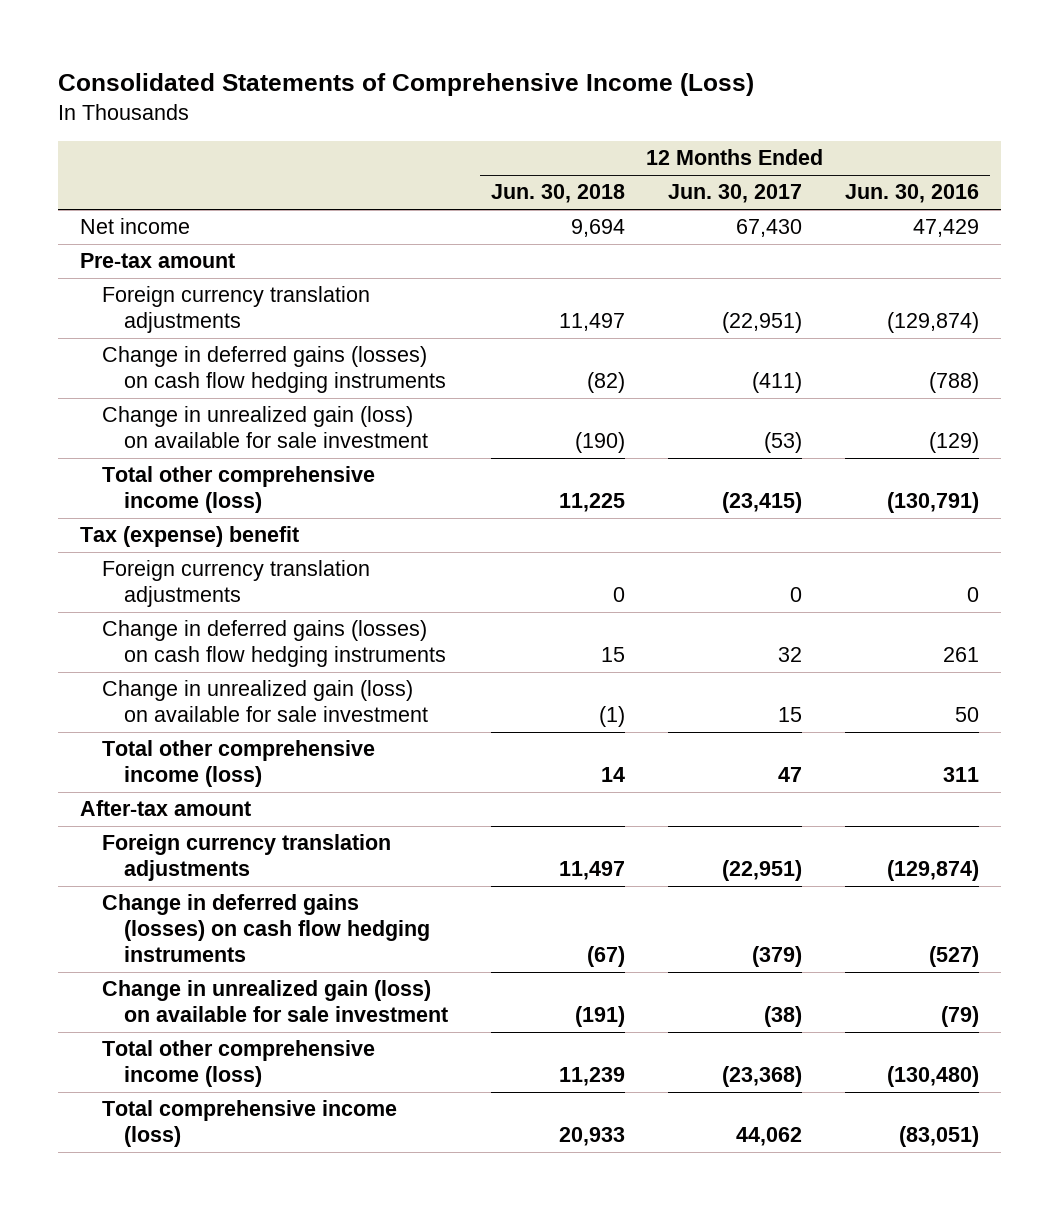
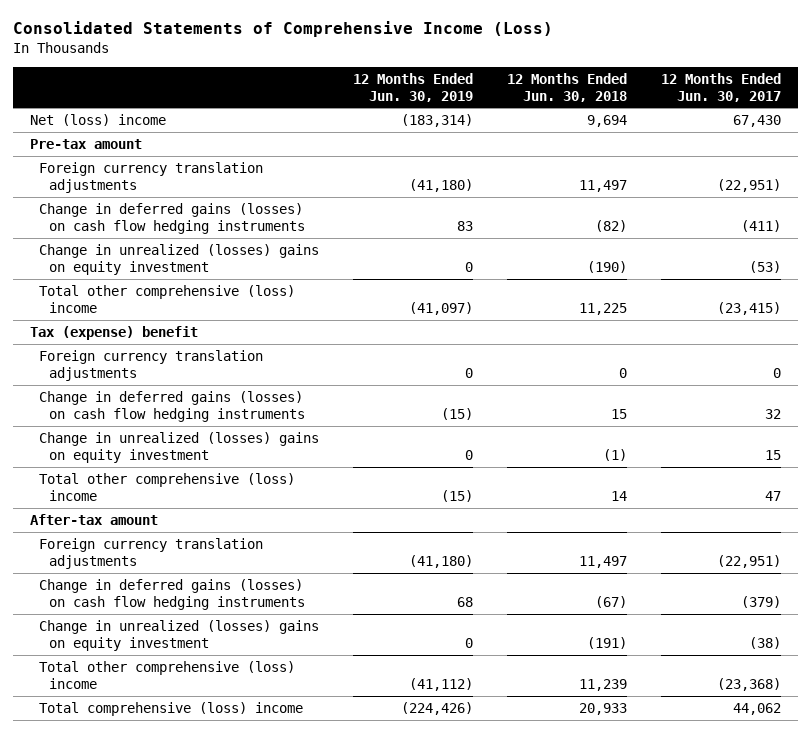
[844,184,979,204] Jun. 30, 2016 -> none
none -> [353,72,474,102] 12 Months Ended Jun. 30, 2019
[79,218,190,235] Net income -> [29,114,166,127] Net (loss) income
[101,406,428,449] Change in unrealized gain (loss) on available for sale investment -> [39,244,320,275] Change in unrealized (losses) gains on equity investment
[101,466,375,514] Total other comprehensive income (loss) -> [39,285,296,313] Total other comprehensive (loss) income
[101,680,428,723] Change in unrealized gain (loss) on available for sale investment -> [39,432,320,463] Change in unrealized (losses) gains on equity investment
[101,740,375,788] Total other comprehensive income (loss) -> [39,473,296,501] Total other comprehensive (loss) income
[101,980,448,1023] Change in unrealized gain (loss) on available for sale investment -> [39,620,320,651] Change in unrealized (losses) gains on equity investment
[101,1040,375,1088] Total other comprehensive income (loss) -> [39,661,296,689] Total other comprehensive (loss) income
[101,1100,397,1148] Total comprehensive income (loss) -> [39,702,304,717] Total comprehensive (loss) income

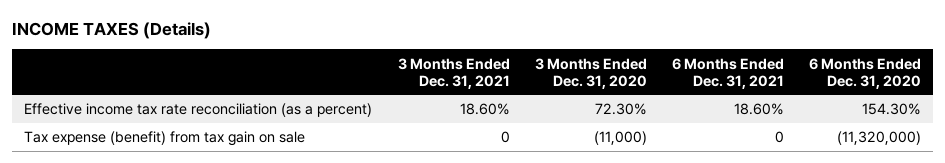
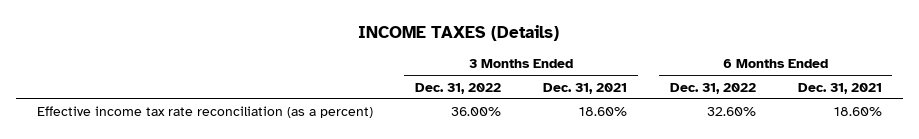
[534,57,647,89] 3 Months Ended Dec. 31, 2020 -> none
[808,57,921,89] 6 Months Ended Dec. 31, 2020 -> none
none -> [415,82,502,94] Dec. 31, 2022
none -> [669,82,756,94] Dec. 31, 2022
[24,131,306,147] Tax expense (benefit) from tax gain on sale -> none

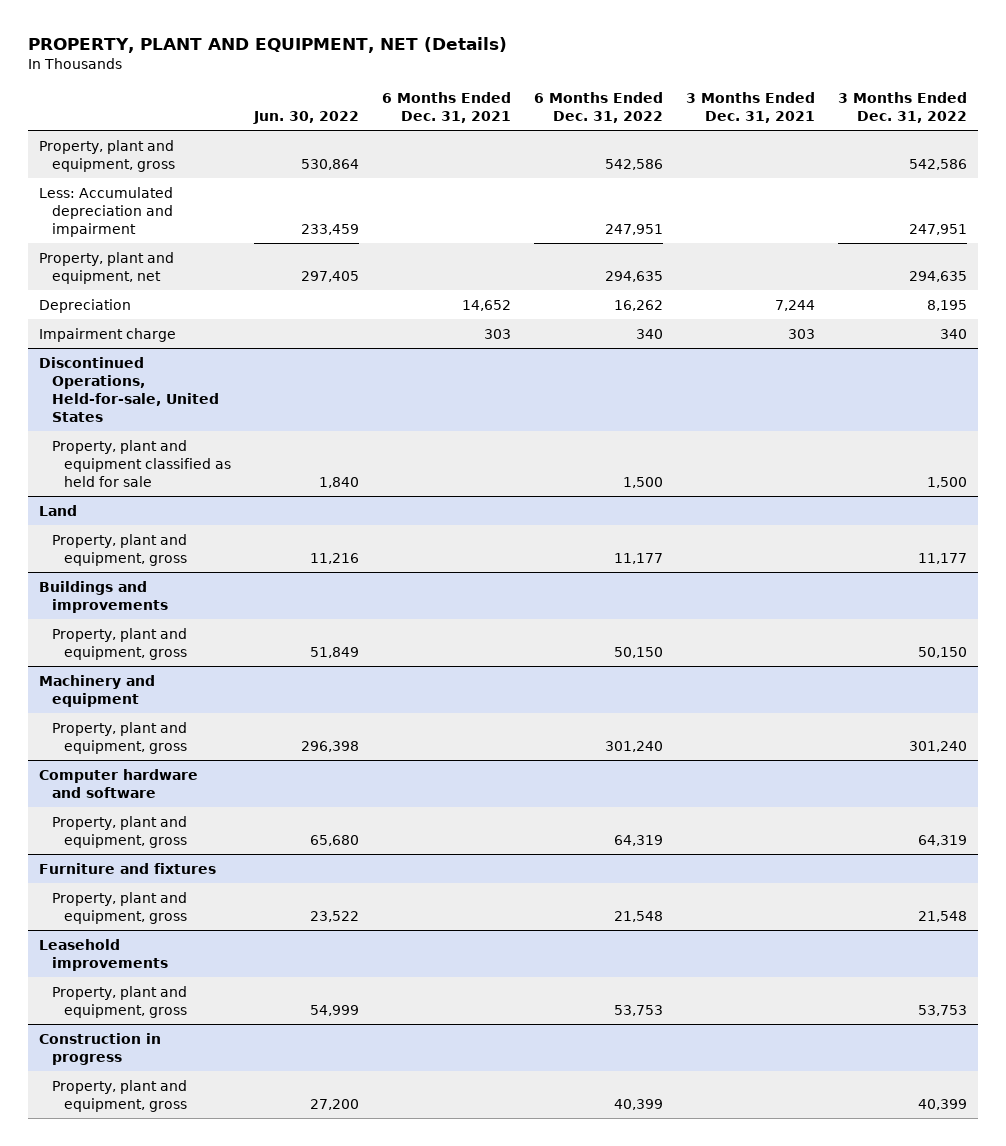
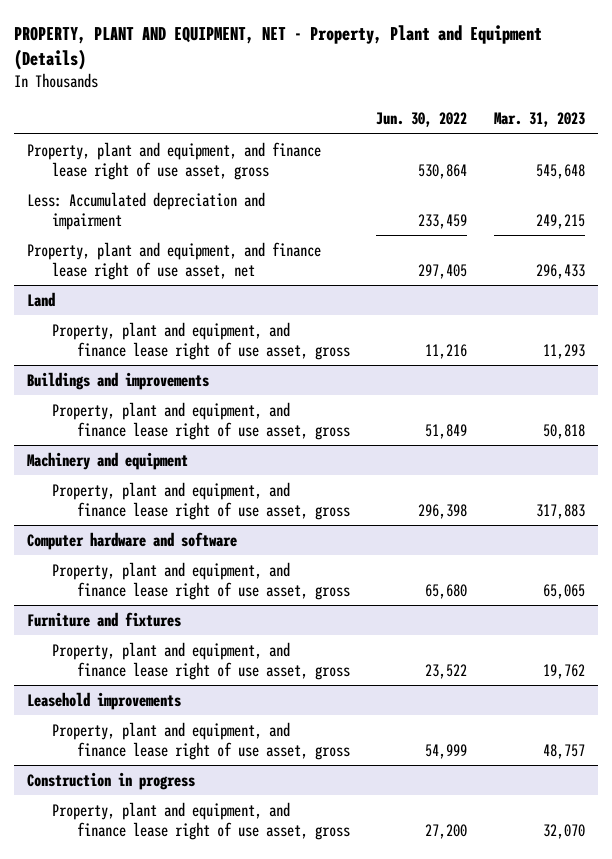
[27,37,507,54] PROPERTY, PLANT AND EQUIPMENT, NET (Details) -> [14,24,543,70] PROPERTY, PLANT AND EQUIPMENT, NET - Property, Plant and Equipment (Details)
[381,92,511,124] 6 Months Ended Dec. 31, 2021 -> none
[533,92,663,124] 6 Months Ended Dec. 31, 2022 -> none
[685,92,815,124] 3 Months Ended Dec. 31, 2021 -> none
[837,92,967,124] 3 Months Ended Dec. 31, 2022 -> none
none -> [493,112,585,128] Mar. 31, 2023
[39,139,175,172] Property, plant and equipment, gross -> [27,141,322,180] Property, plant and equipment, and finance lease right of use asset, gross
[39,298,132,313] Depreciation -> none
[39,327,177,342] Impairment charge -> none
[39,356,219,423] Discontinued Operations, Held-for-sale, United States -> none
[51,439,231,487] Property, plant and equipment classified as held for sale -> none
[39,251,175,284] Property, plant and equipment, net -> [27,241,322,280] Property, plant and equipment, and finance lease right of use asset, net
[51,533,187,566] Property, plant and equipment, gross -> [52,321,351,360] Property, plant and equipment, and finance lease right of use asset, gross
[51,627,187,660] Property, plant and equipment, gross -> [52,401,351,440] Property, plant and equipment, and finance lease right of use asset, gross
[51,721,187,754] Property, plant and equipment, gross -> [52,481,351,520] Property, plant and equipment, and finance lease right of use asset, gross
[51,815,187,848] Property, plant and equipment, gross -> [52,561,351,600] Property, plant and equipment, and finance lease right of use asset, gross
[51,891,187,924] Property, plant and equipment, gross -> [52,641,351,680] Property, plant and equipment, and finance lease right of use asset, gross
[51,985,187,1018] Property, plant and equipment, gross -> [52,721,351,760] Property, plant and equipment, and finance lease right of use asset, gross
[51,1079,187,1112] Property, plant and equipment, gross -> [52,801,351,840] Property, plant and equipment, and finance lease right of use asset, gross

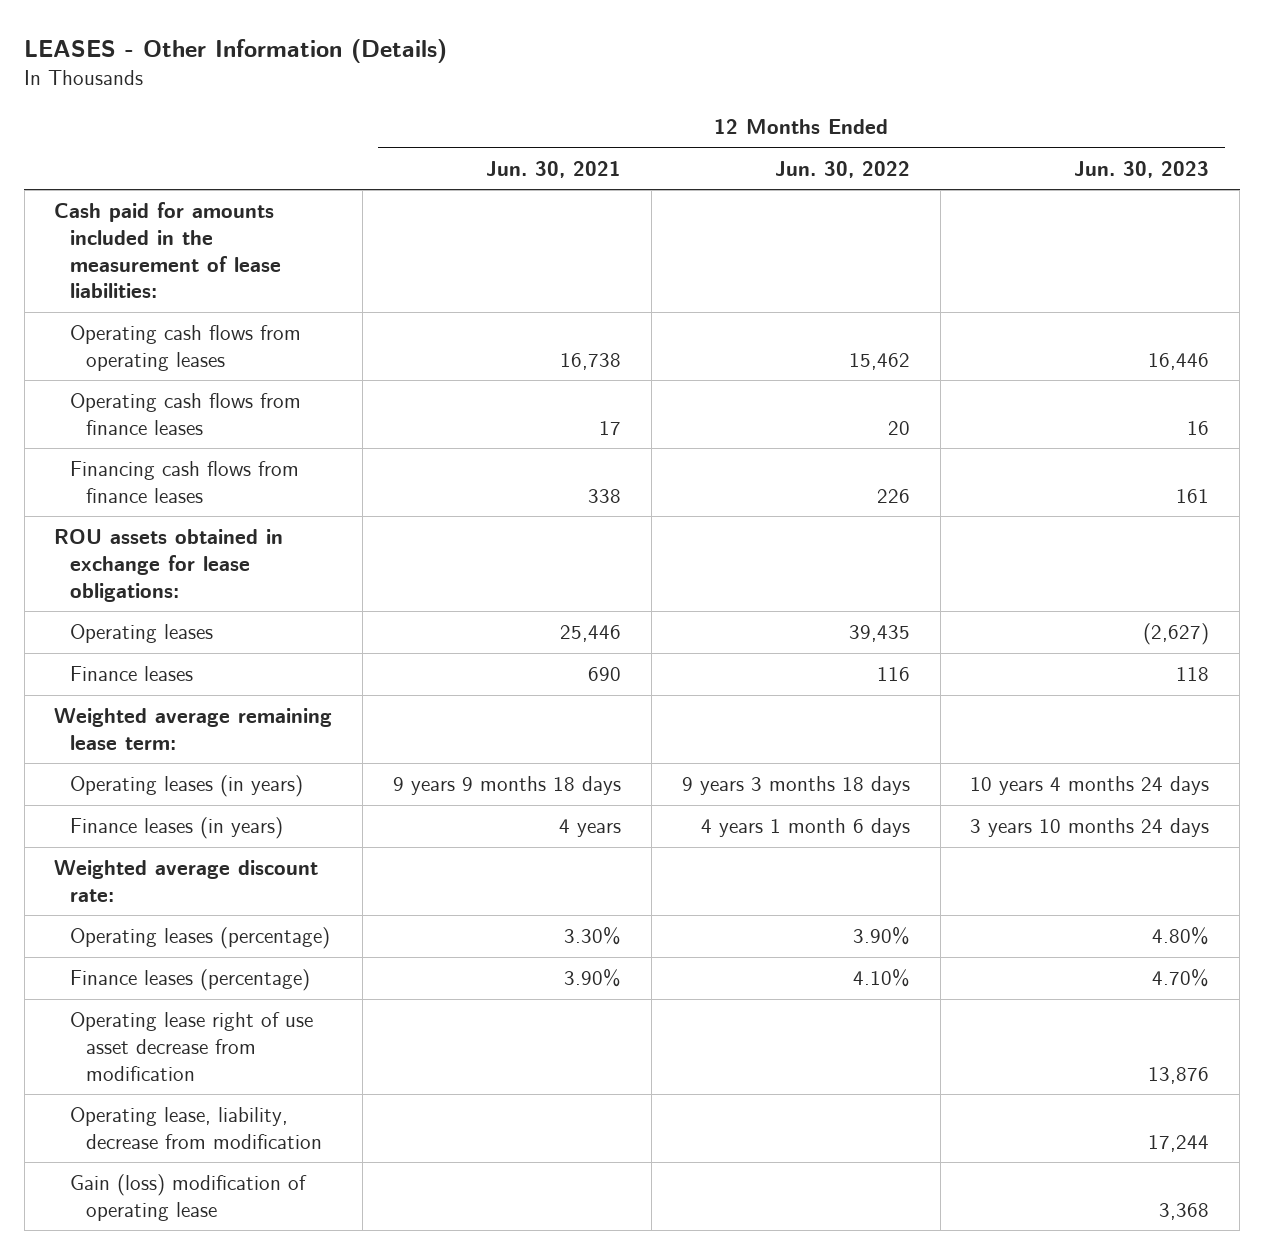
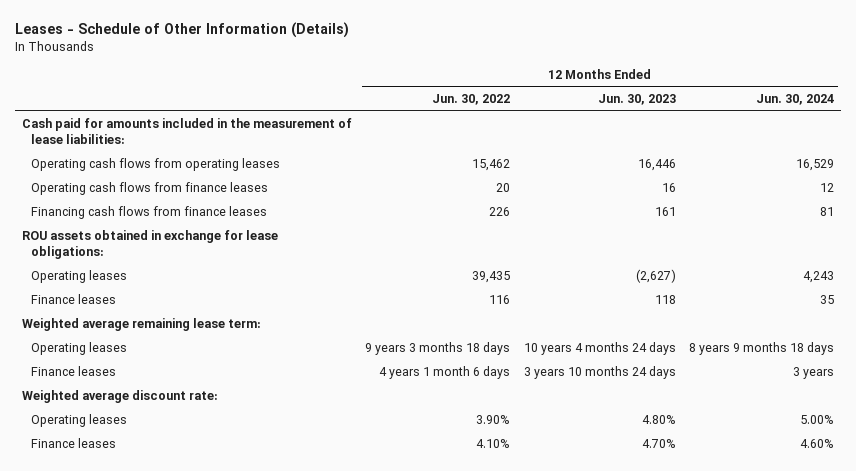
[24,38,448,63] LEASES - Other Information (Details) -> [15,22,350,39] Leases - Schedule of Other Information (Details)
[486,160,622,178] Jun. 30, 2021 -> none
none -> [756,94,835,106] Jun. 30, 2024
[70,775,304,798] Operating leases (in years) -> [30,342,127,356] Operating leases
[70,817,284,840] Finance leases (in years) -> [30,366,116,377] Finance leases
[70,1012,314,1081] Operating lease right of use asset decrease from modification -> none
[70,1107,322,1149] Operating lease, liability, decrease from modification -> none
[70,1174,308,1221] Gain (loss) modification of operating lease -> none
[70,927,331,950] Operating leases (percentage) -> [30,414,127,428] Operating leases
[70,969,311,992] Finance leases (percentage) -> [30,438,116,449] Finance leases

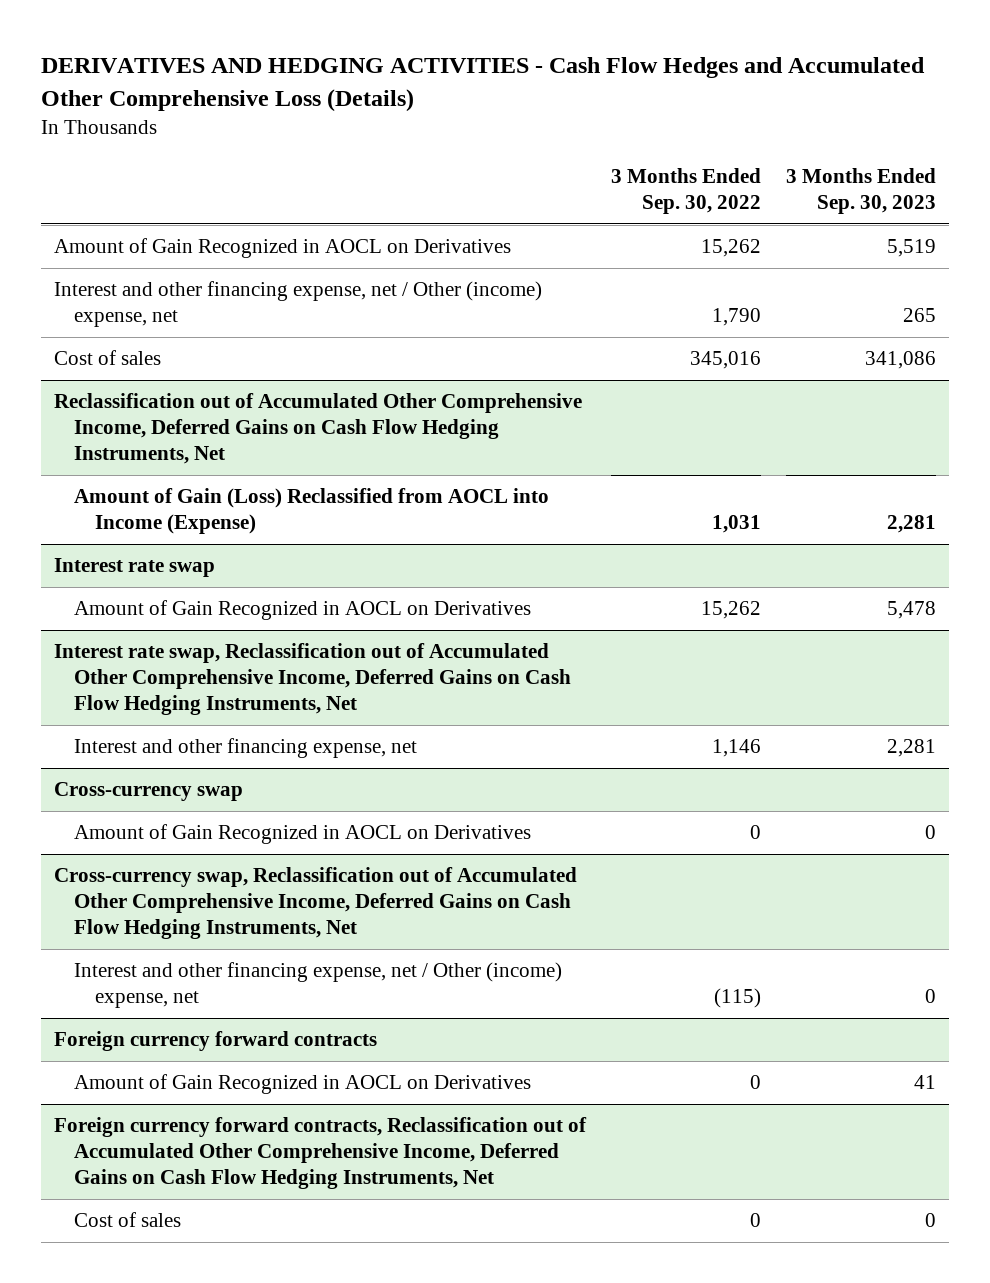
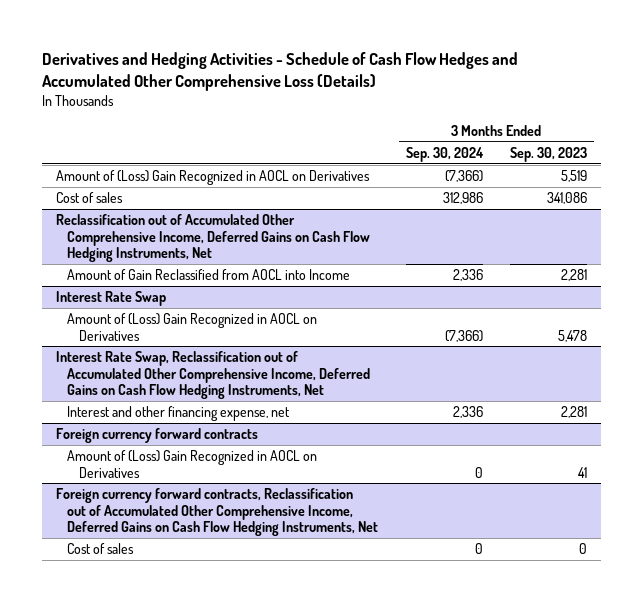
[41,57,926,112] DERIVATIVES AND HEDGING ACTIVITIES - Cash Flow Hedges and Accumulated Other Comprehensive Loss (Details) -> [42,51,519,91] Derivatives and Hedging Activities - Schedule of Cash Flow Hedges and Accumulated Other Comprehensive Loss (Details)
[610,168,761,215] 3 Months Ended Sep. 30, 2022 -> none
none -> [405,146,484,162] Sep. 30, 2024
[53,281,542,328] Interest and other financing expense, net / Other (income) expense, net -> none
[53,238,511,259] Amount of Gain Recognized in AOCL on Derivatives -> [56,170,371,186] Amount of (Loss) Gain Recognized in AOCL on Derivatives
[74,488,550,535] Amount of Gain (Loss) Reclassified from AOCL into Income (Expense) -> [67,269,351,281] Amount of Gain Reclassified from AOCL into Income
[53,558,215,578] Interest rate swap -> [56,291,167,307] Interest Rate Swap
[74,600,532,621] Amount of Gain Recognized in AOCL on Derivatives -> [67,313,318,341] Amount of (Loss) Gain Recognized in AOCL on Derivatives
[53,643,572,716] Interest rate swap, Reclassification out of Accumulated Other Comprehensive Income, Deferred Gains on Cash Flow Hedging Instruments, Net -> [56,351,371,400] Interest Rate Swap, Reclassification out of Accumulated Other Comprehensive Income, Deferred Gains on Cash Flow Hedging Instruments, Net
[53,782,243,802] Cross-currency swap -> none
[74,824,532,845] Amount of Gain Recognized in AOCL on Derivatives -> none
[53,867,577,940] Cross-currency swap, Reclassification out of Accumulated Other Comprehensive Income, Deferred Gains on Cash Flow Hedging Instruments, Net -> none
[74,962,563,1009] Interest and other financing expense, net / Other (income) expense, net -> none
[74,1074,532,1095] Amount of Gain Recognized in AOCL on Derivatives -> [67,450,318,478] Amount of (Loss) Gain Recognized in AOCL on Derivatives

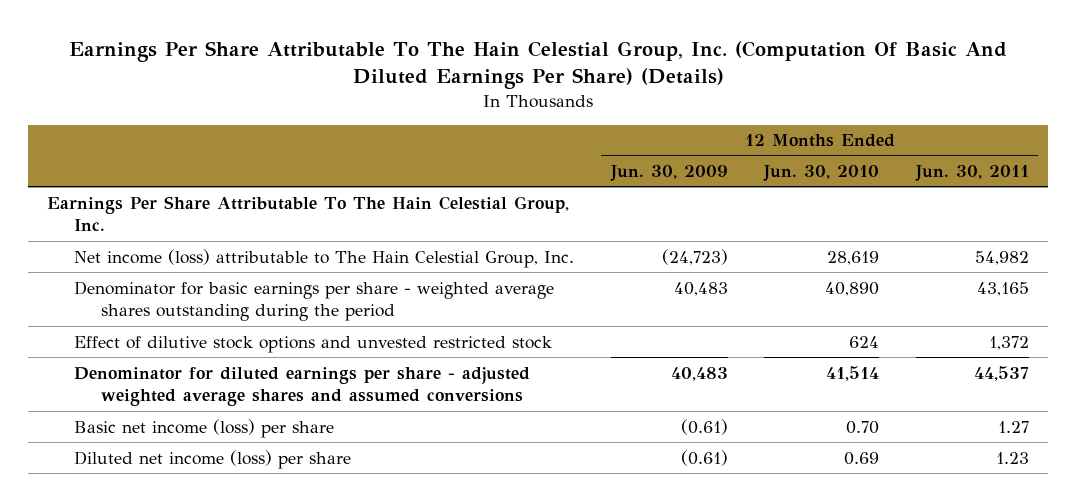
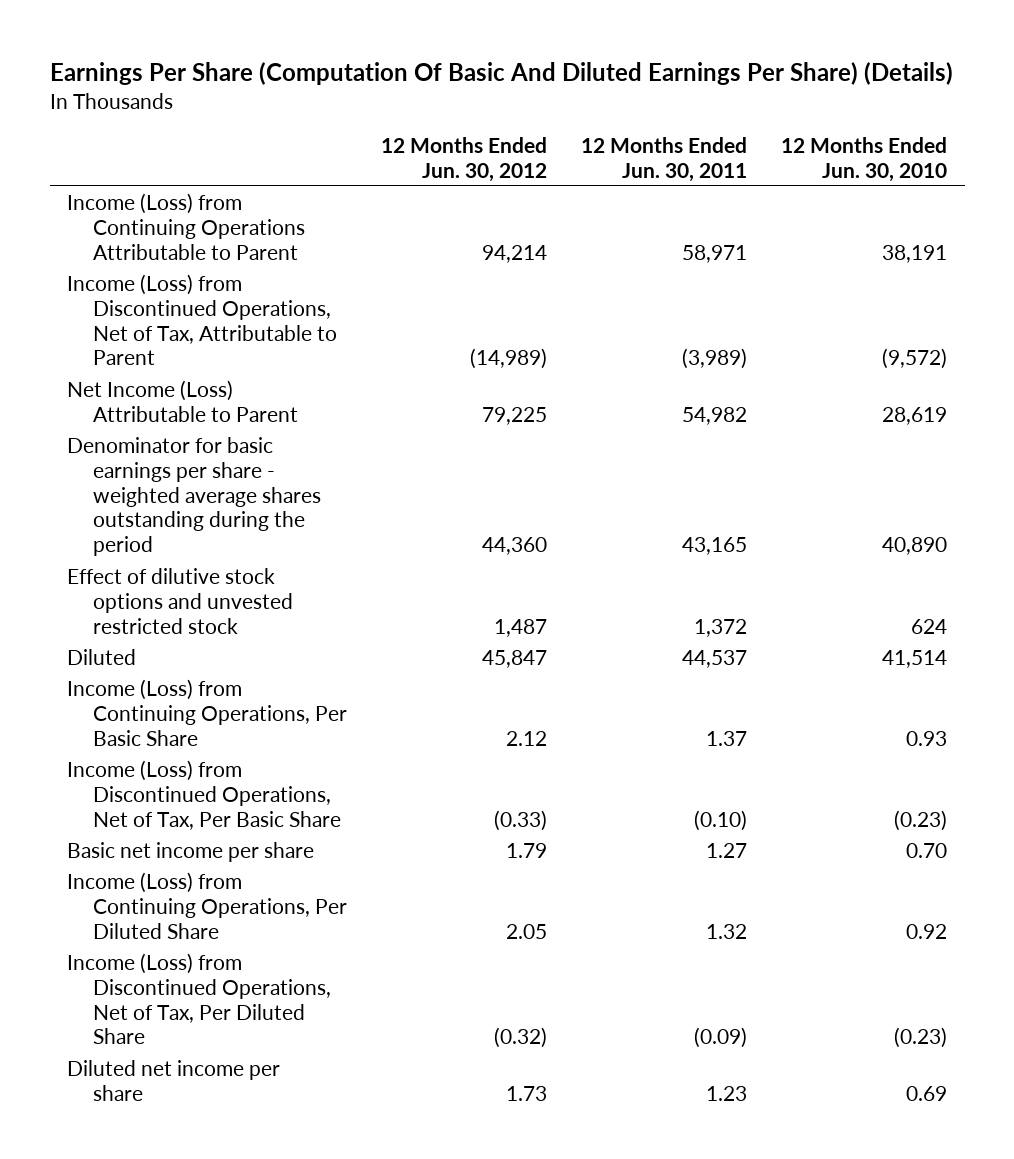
[68,40,1007,90] Earnings Per Share Attributable To The Hain Celestial Group, Inc. (Computation Of Basic And Diluted Earnings Per Share) (Details) -> [49,62,953,86] Earnings Per Share (Computation Of Basic And Diluted Earnings Per Share) (Details)
[609,165,728,182] Jun. 30, 2009 -> none
none -> [381,136,548,182] 12 Months Ended Jun. 30, 2012
[46,195,569,232] Earnings Per Share Attributable To The Hain Celestial Group, Inc. -> none
none -> [66,193,305,260] Income (Loss) from Continuing Operations Attributable to Parent
none -> [66,274,337,366] Income (Loss) from Discontinued Operations, Net of Tax, Attributable to Parent
[73,248,574,268] Net income (loss) attributable to The Hain Celestial Group, Inc. -> [66,380,298,422] Net Income (Loss) Attributable to Parent
[73,366,530,407] Denominator for diluted earnings per share - adjusted weighted average shares and assumed conversions -> [66,649,136,666] Diluted
none -> [66,679,347,746] Income (Loss) from Continuing Operations, Per Basic Share
none -> [66,760,341,830] Income (Loss) from Discontinued Operations, Net of Tax, Per Basic Share
[73,418,334,438] Basic net income (loss) per share -> [66,842,314,863] Basic net income per share
none -> [66,872,347,939] Income (Loss) from Continuing Operations, Per Diluted Share
none -> [66,953,331,1045] Income (Loss) from Discontinued Operations, Net of Tax, Per Diluted Share
[73,449,351,469] Diluted net income (loss) per share -> [66,1060,280,1101] Diluted net income per share

